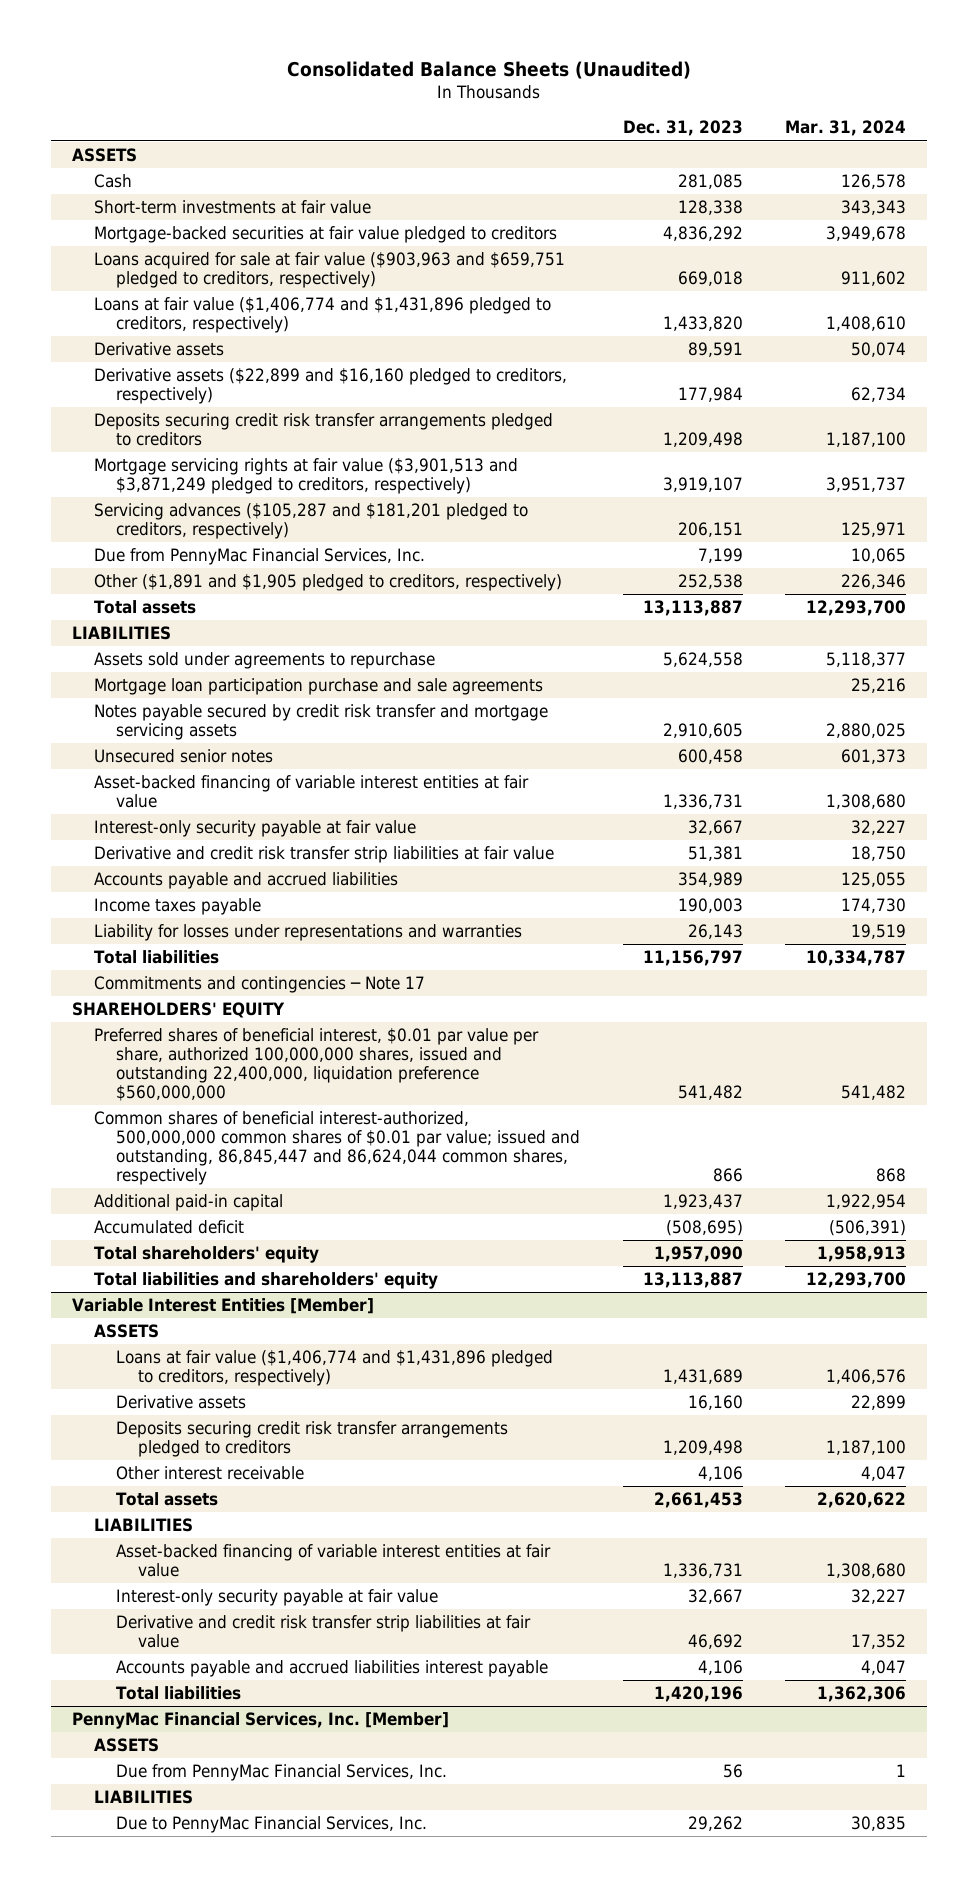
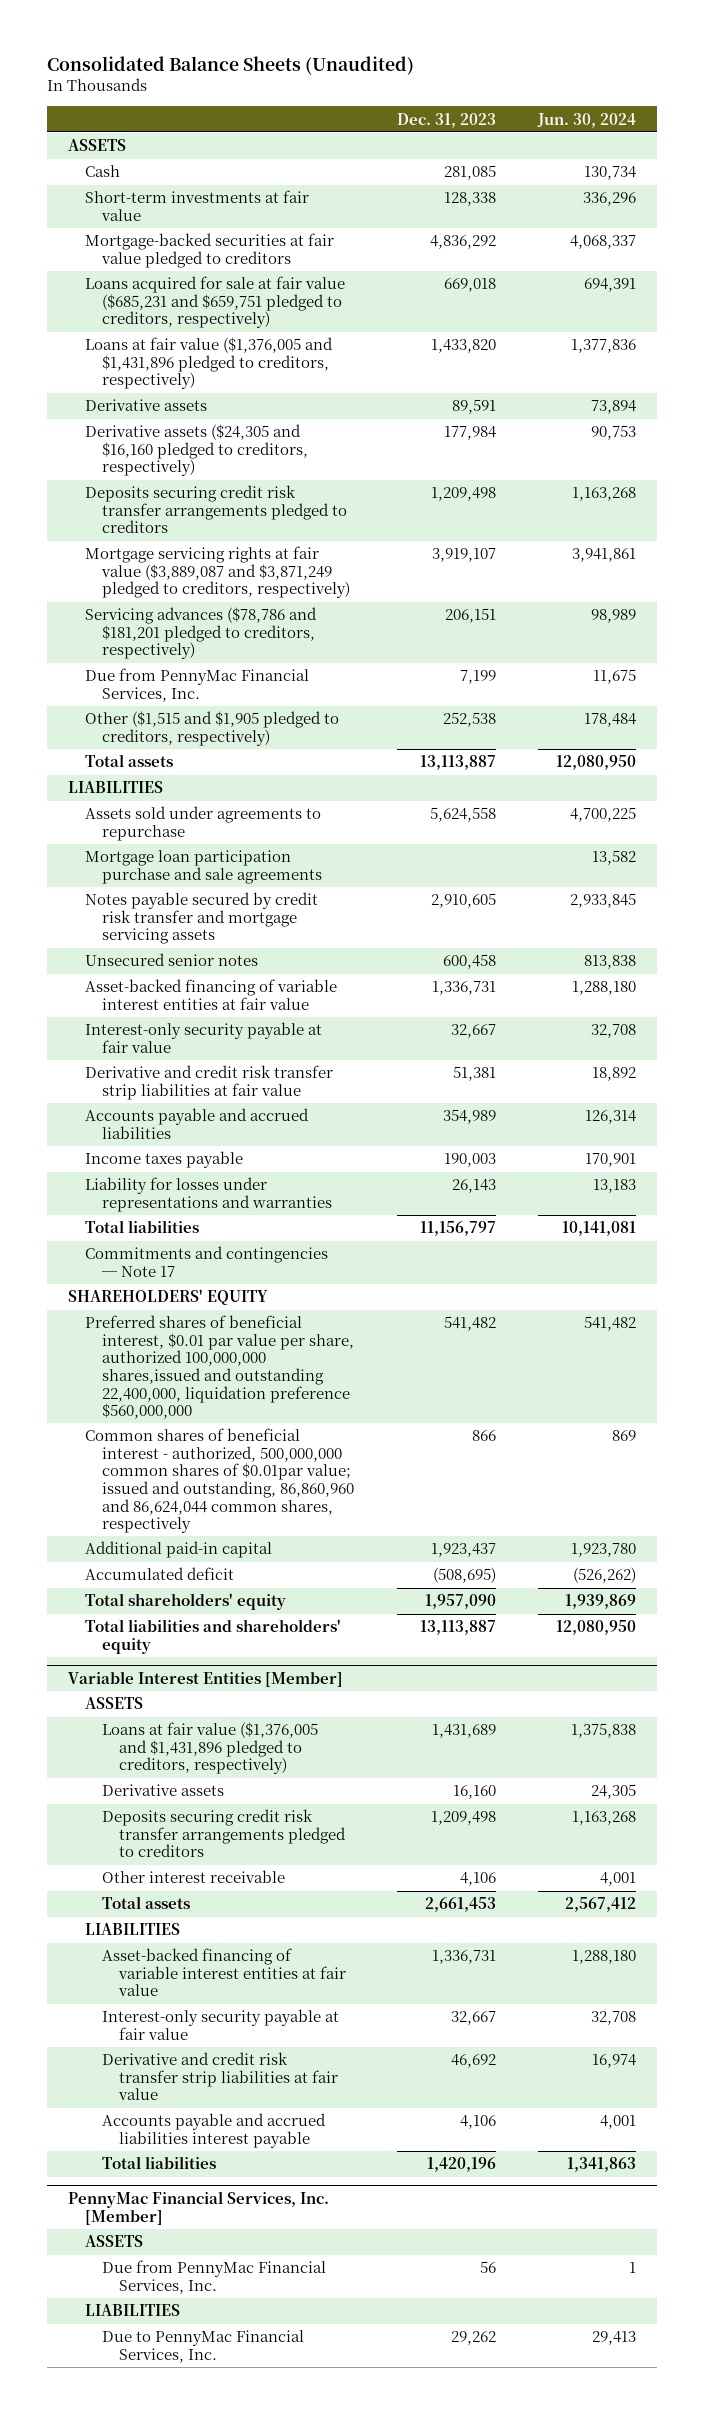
[784,120,906,137] Mar. 31, 2024 -> none
none -> [537,112,637,128] Jun. 30, 2024
[94,252,566,288] Loans acquired for sale at fair value ($903,963 and $659,751 pledged to creditors, respectively) -> [85,276,346,329] Loans acquired for sale at fair value ($685,231 and $659,751 pledged to creditors, respectively)
[94,297,552,333] Loans at fair value ($1,406,774 and $1,431,896 pledged to creditors, respectively) -> [85,337,334,390] Loans at fair value ($1,376,005 and $1,431,896 pledged to creditors, respectively)
[94,368,568,404] Derivative assets ($22,899 and $16,160 pledged to creditors, respectively) -> [85,424,308,477] Derivative assets ($24,305 and $16,160 pledged to creditors, respectively)
[94,458,519,494] Mortgage servicing rights at fair value ($3,901,513 and $3,871,249 pledged to creditors, respectively) -> [85,546,350,599] Mortgage servicing rights at fair value ($3,889,087 and $3,871,249 pledged to creditors, respectively)
[94,503,529,539] Servicing advances ($105,287 and $181,201 pledged to creditors, respectively) -> [85,607,318,660] Servicing advances ($78,786 and $181,201 pledged to creditors, respectively)
[94,574,563,592] Other ($1,891 and $1,905 pledged to creditors, respectively) -> [85,711,340,746] Other ($1,515 and $1,905 pledged to creditors, respectively)
[94,1028,540,1101] Preferred shares of beneficial interest, $0.01 par value per share, authorized 100,000,000 shares, issued and outstanding 22,400,000, liquidation preference $560,000,000 -> [85,1315,354,1420] Preferred shares of beneficial interest, $0.01 par value per share, authorized 100,000,000 shares,issued and outstanding 22,400,000, liquidation preference $560,000,000
[94,1111,581,1185] Common shares of beneficial interest-authorized, 500,000,000 common shares of $0.01 par value; issued and outstanding, 86,845,447 and 86,624,044 common shares, respectively -> [85,1428,354,1534] Common shares of beneficial interest - authorized, 500,000,000 common shares of $0.01par value; issued and outstanding, 86,860,960 and 86,624,044 common shares, respectively
[116,1350,554,1386] Loans at fair value ($1,406,774 and $1,431,896 pledged to creditors, respectively) -> [101,1722,318,1775] Loans at fair value ($1,376,005 and $1,431,896 pledged to creditors, respectively)

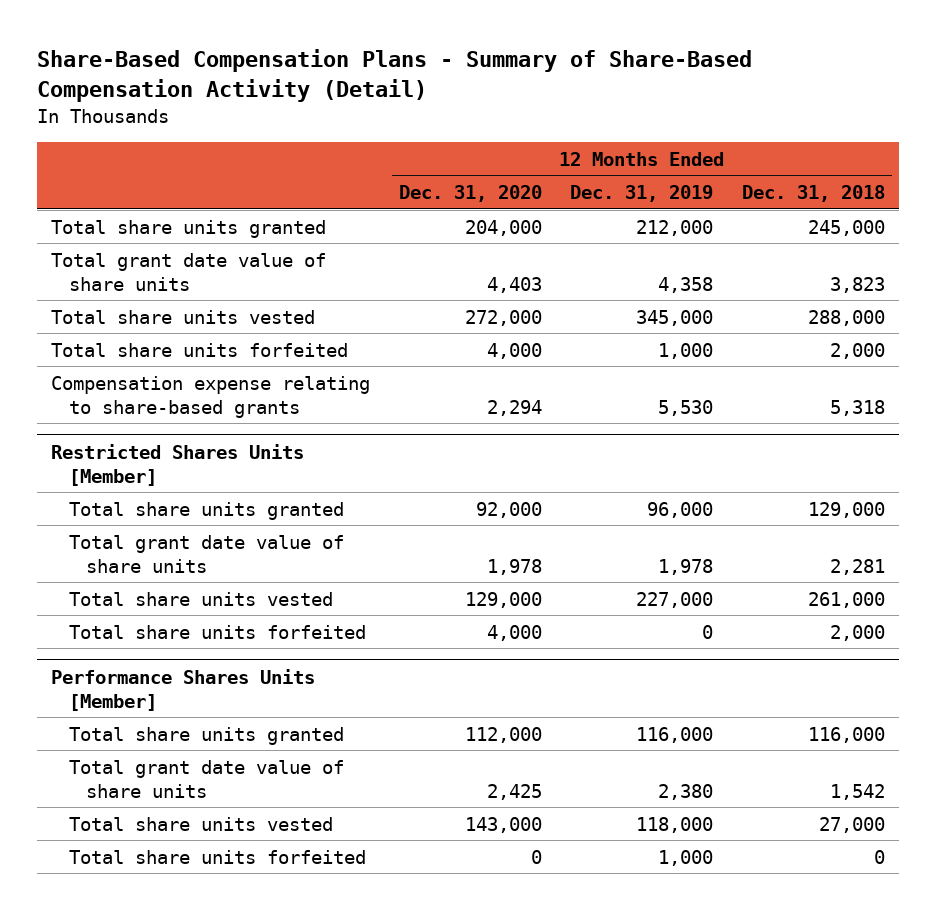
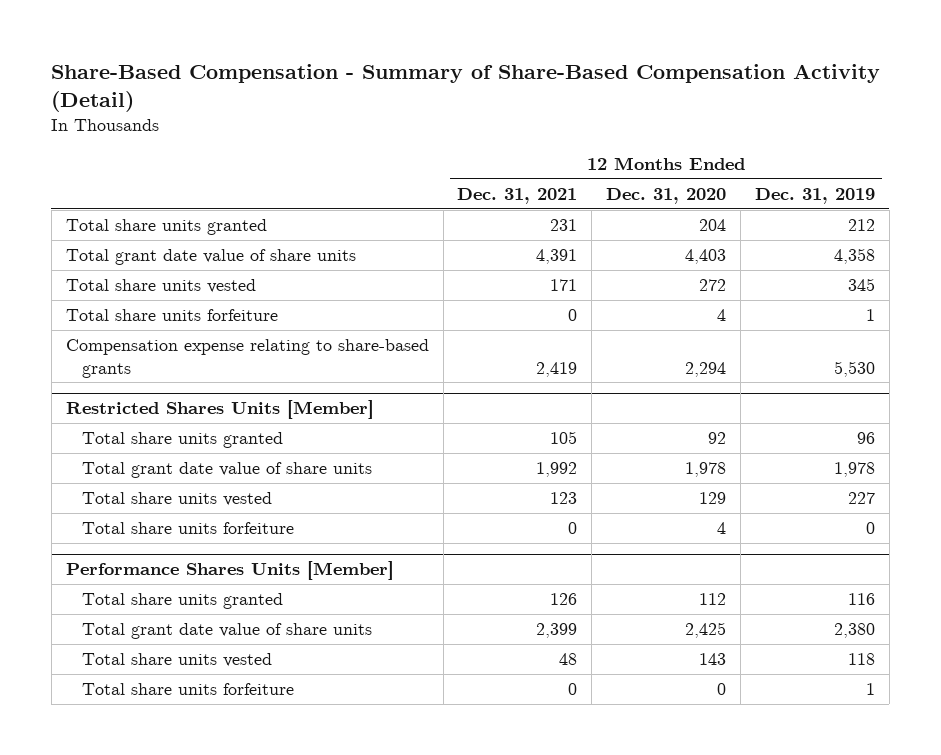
[36,48,752,102] Share-Based Compensation Plans - Summary of Share-Based Compensation Activity (Detail) -> [51,63,881,112] Share-Based Compensation - Summary of Share-Based Compensation Activity (Detail)
[741,185,885,203] Dec. 31, 2018 -> none
none -> [457,187,578,204] Dec. 31, 2021
[464,219,542,236] 204,000 -> [699,219,727,232] 204
[636,219,714,236] 212,000 -> [847,219,875,232] 212
[464,309,542,326] 272,000 -> [699,279,727,292] 272
[636,309,714,326] 345,000 -> [847,278,875,292] 345
[51,342,349,357] Total share units forfeited -> [65,309,278,322] Total share units forfeiture
[486,342,542,359] 4,000 -> [717,309,727,322] 4
[658,342,714,359] 1,000 -> [865,309,875,322] 1
[475,501,542,518] 92,000 -> [708,432,727,445] 92
[647,501,714,518] 96,000 -> [856,432,875,445] 96
[464,591,542,608] 129,000 -> [699,492,727,505] 129
[636,591,714,608] 227,000 -> [847,492,875,505] 227
[68,624,366,639] Total share units forfeited -> [82,522,295,535] Total share units forfeiture
[486,624,542,641] 4,000 -> [717,522,727,535] 4
[464,726,542,743] 112,000 -> [699,593,727,606] 112
[636,726,714,743] 116,000 -> [847,593,875,606] 116
[464,816,542,833] 143,000 -> [699,653,727,666] 143
[636,816,714,833] 118,000 -> [847,653,875,666] 118
[68,849,366,864] Total share units forfeited -> [82,683,295,696] Total share units forfeiture
[658,849,714,866] 1,000 -> [865,683,875,696] 1

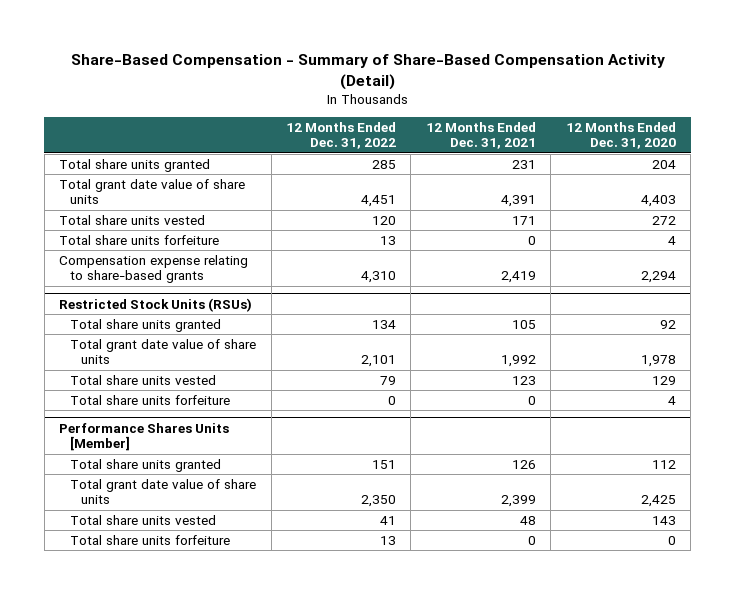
[754,187,875,204] Dec. 31, 2019 -> none
none -> [286,121,397,150] 12 Months Ended Dec. 31, 2022
[65,400,374,420] Restricted Shares Units [Member] -> [59,297,253,312] Restricted Stock Units (RSUs)

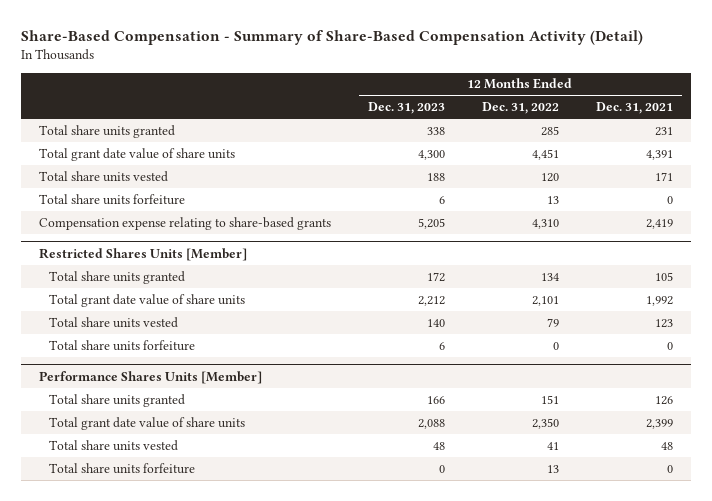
[565,121,676,150] 12 Months Ended Dec. 31, 2020 -> none
none -> [368,102,446,115] Dec. 31, 2023
[59,297,253,312] Restricted Stock Units (RSUs) -> [39,247,248,261] Restricted Shares Units [Member]

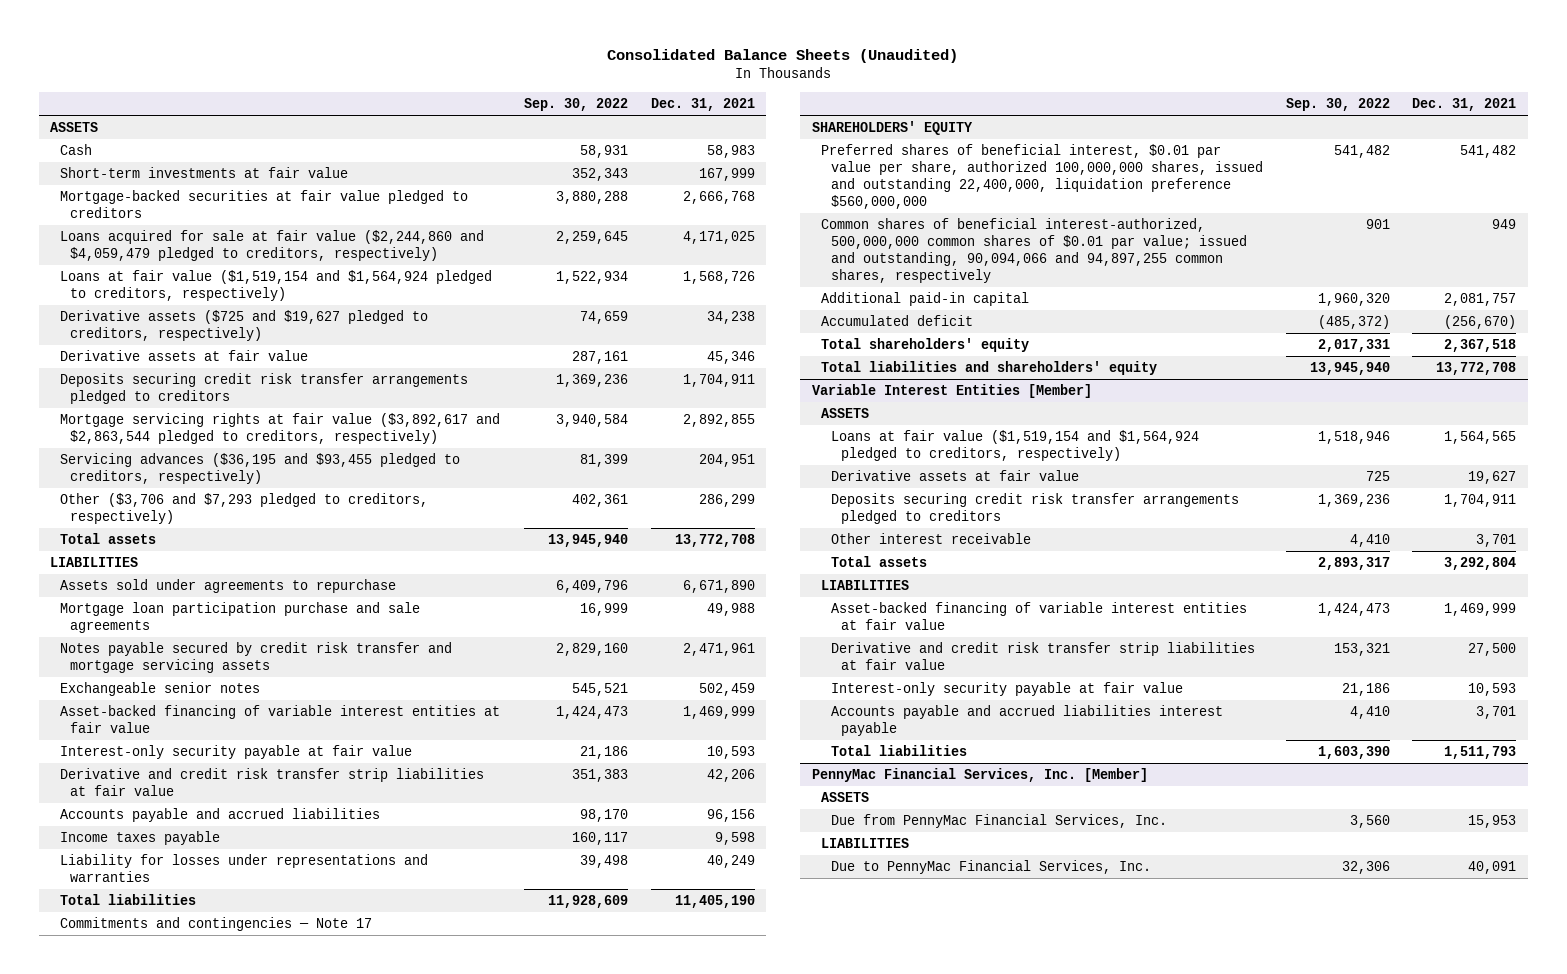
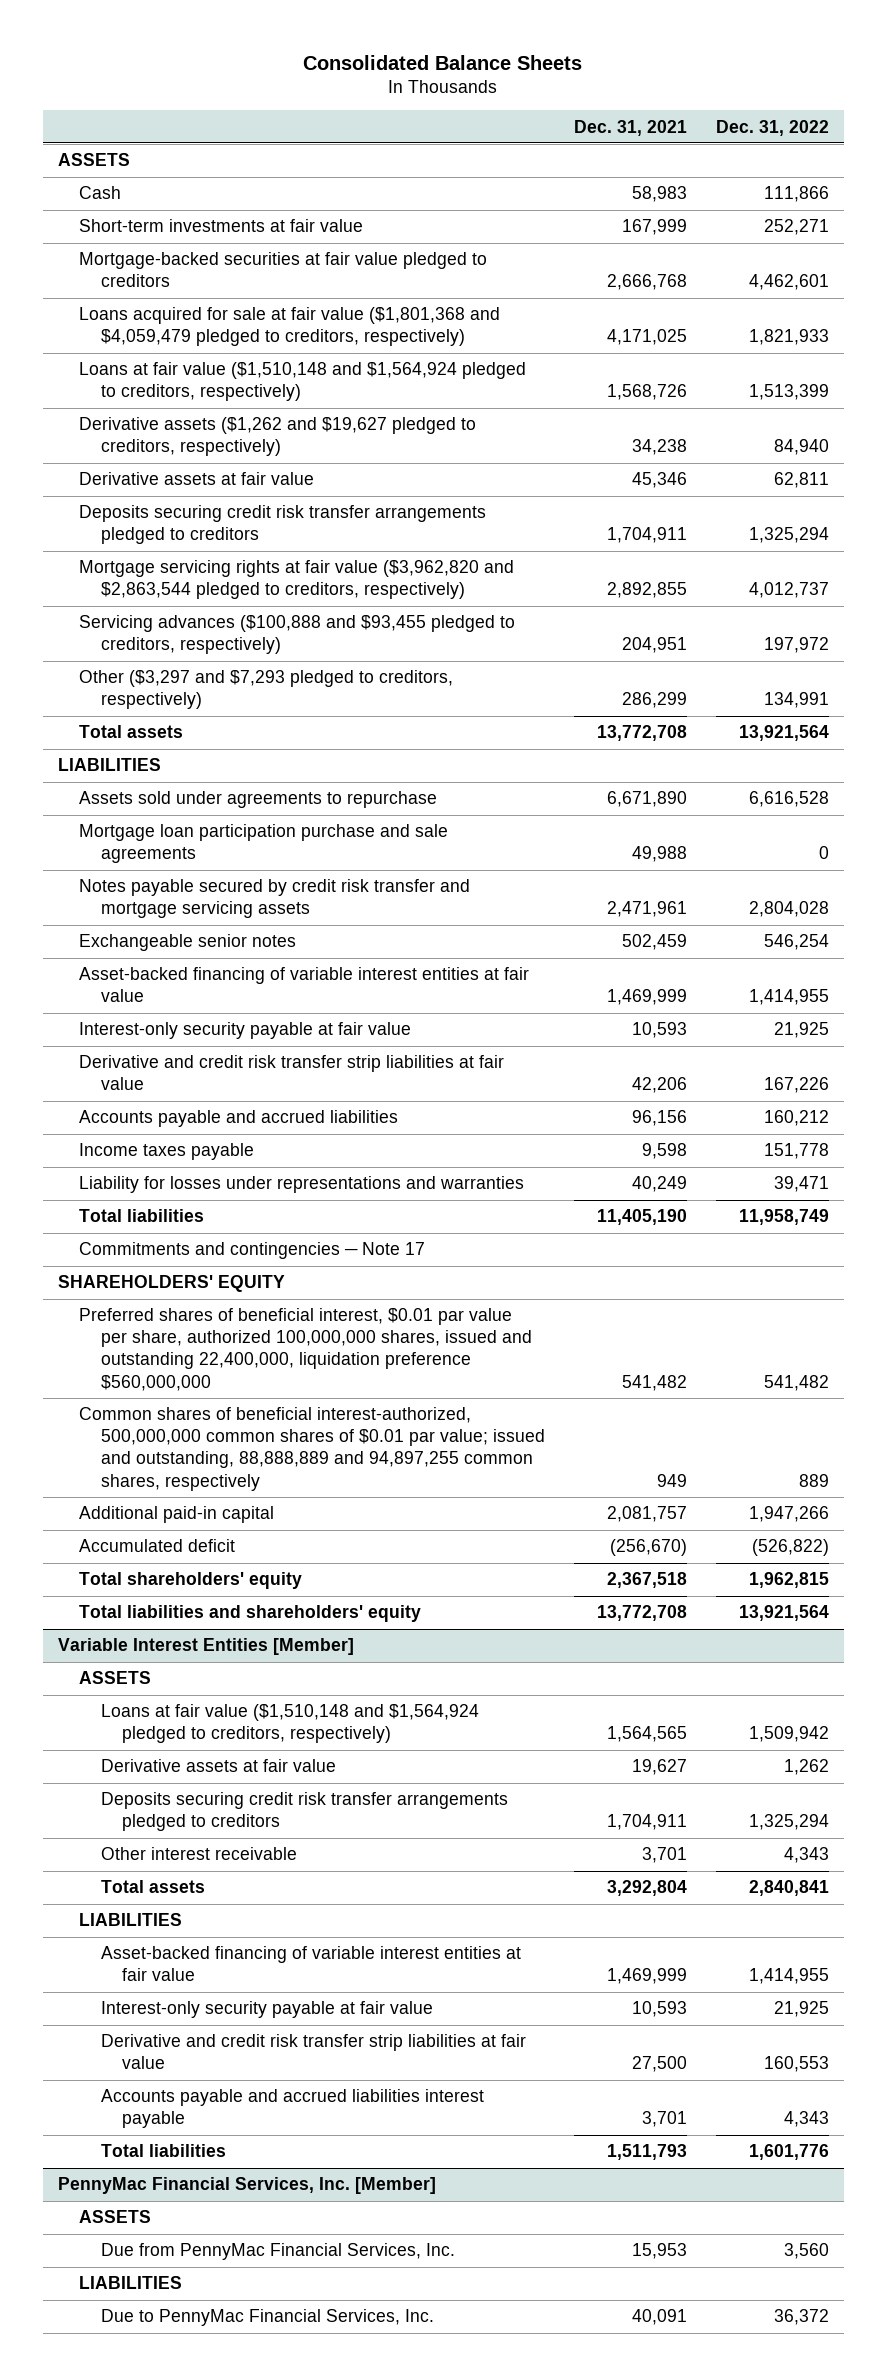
[607,48,959,63] Consolidated Balance Sheets (Unaudited) -> [303,54,583,70] Consolidated Balance Sheets
[524,98,629,112] Sep. 30, 2022 -> none
none -> [716,119,830,136] Dec. 31, 2022
[59,230,484,262] Loans acquired for sale at fair value ($2,244,860 and $4,059,479 pledged to creditors, respectively) -> [79,307,501,347] Loans acquired for sale at fair value ($1,801,368 and $4,059,479 pledged to creditors, respectively)
[59,270,492,302] Loans at fair value ($1,519,154 and $1,564,924 pledged to creditors, respectively) -> [79,362,527,402] Loans at fair value ($1,510,148 and $1,564,924 pledged to creditors, respectively)
[59,310,428,342] Derivative assets ($725 and $19,627 pledged to creditors, respectively) -> [79,417,477,457] Derivative assets ($1,262 and $19,627 pledged to creditors, respectively)
[59,413,500,445] Mortgage servicing rights at fair value ($3,892,617 and $2,863,544 pledged to creditors, respectively) -> [79,560,515,600] Mortgage servicing rights at fair value ($3,962,820 and $2,863,544 pledged to creditors, respectively)
[59,453,460,485] Servicing advances ($36,195 and $93,455 pledged to creditors, respectively) -> [79,615,516,655] Servicing advances ($100,888 and $93,455 pledged to creditors, respectively)
[59,493,428,525] Other ($3,706 and $7,293 pledged to creditors, respectively) -> [79,670,454,710] Other ($3,297 and $7,293 pledged to creditors, respectively)
[821,218,1248,284] Common shares of beneficial interest-authorized, 500,000,000 common shares of $0.01 par value; issued and outstanding, 90,094,066 and 94,897,255 common shares, respectively -> [79,1407,545,1491] Common shares of beneficial interest-authorized, 500,000,000 common shares of $0.01 par value; issued and outstanding, 88,888,889 and 94,897,255 common shares, respectively
[831,430,1200,462] Loans at fair value ($1,519,154 and $1,564,924 pledged to creditors, respectively) -> [100,1704,479,1744] Loans at fair value ($1,510,148 and $1,564,924 pledged to creditors, respectively)
[831,642,1256,671] Derivative and credit risk transfer strip liabilities at fair value -> [100,2034,526,2070] Derivative and credit risk transfer strip liabilities at fair value

